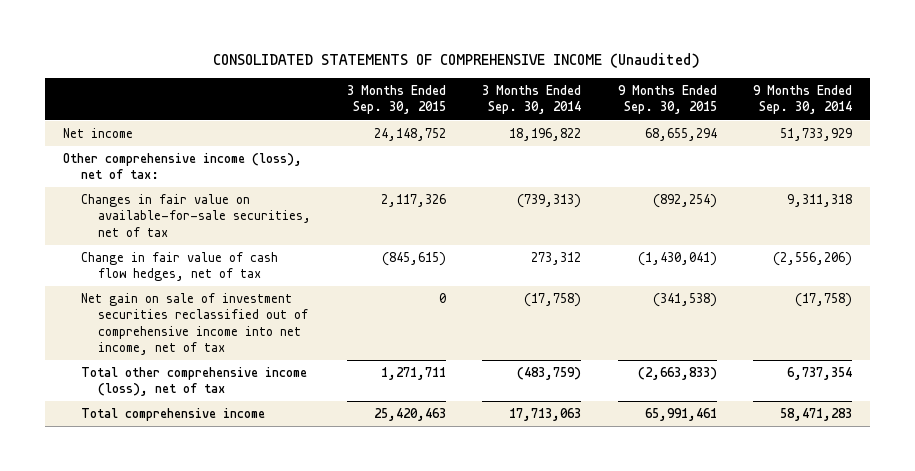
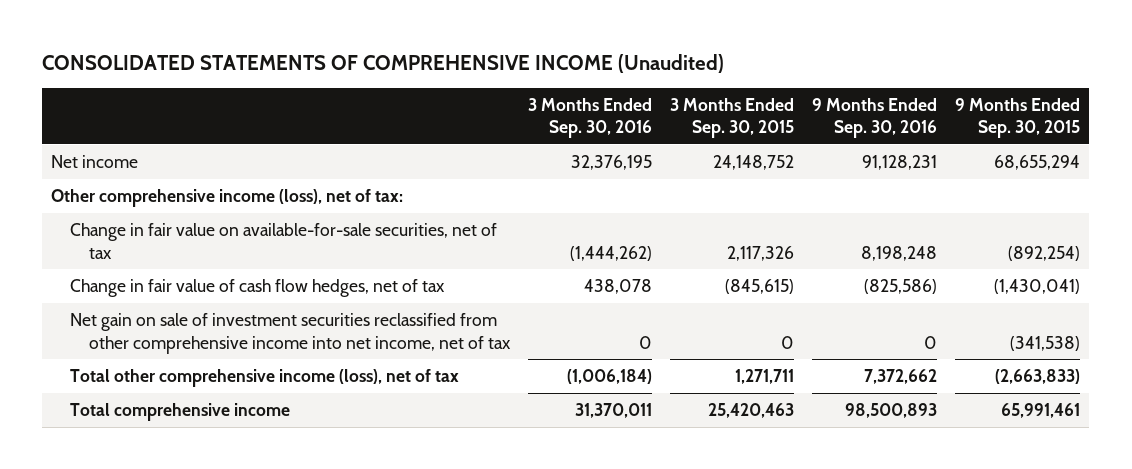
[482,85,582,115] 3 Months Ended Sep. 30, 2014 -> none
[752,85,852,115] 9 Months Ended Sep. 30, 2014 -> none
none -> [528,97,653,139] 3 Months Ended Sep. 30, 2016
none -> [812,97,938,139] 9 Months Ended Sep. 30, 2016
[80,194,312,237] Changes in fair value on available-for-sale securities, net of tax -> [70,223,498,259] Change in fair value on available-for-sale securities, net of tax
[80,293,309,355] Net gain on sale of investment securities reclassified out of comprehensive income into net income, net of tax -> [70,313,511,354] Net gain on sale of investment securities reclassified from other comprehensive income into net income, net of tax

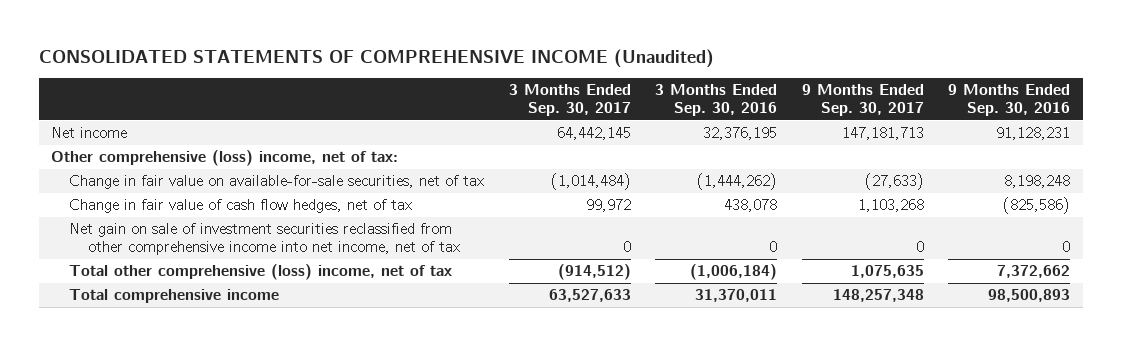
[670,97,795,139] 3 Months Ended Sep. 30, 2015 -> none
[955,97,1081,139] 9 Months Ended Sep. 30, 2015 -> none
none -> [508,84,631,117] 3 Months Ended Sep. 30, 2017
none -> [801,84,924,117] 9 Months Ended Sep. 30, 2017
[51,189,404,208] Other comprehensive income (loss), net of tax: -> [51,150,399,167] Other comprehensive (loss) income, net of tax:
[70,369,460,388] Total other comprehensive income (loss), net of tax -> [69,264,453,281] Total other comprehensive (loss) income, net of tax

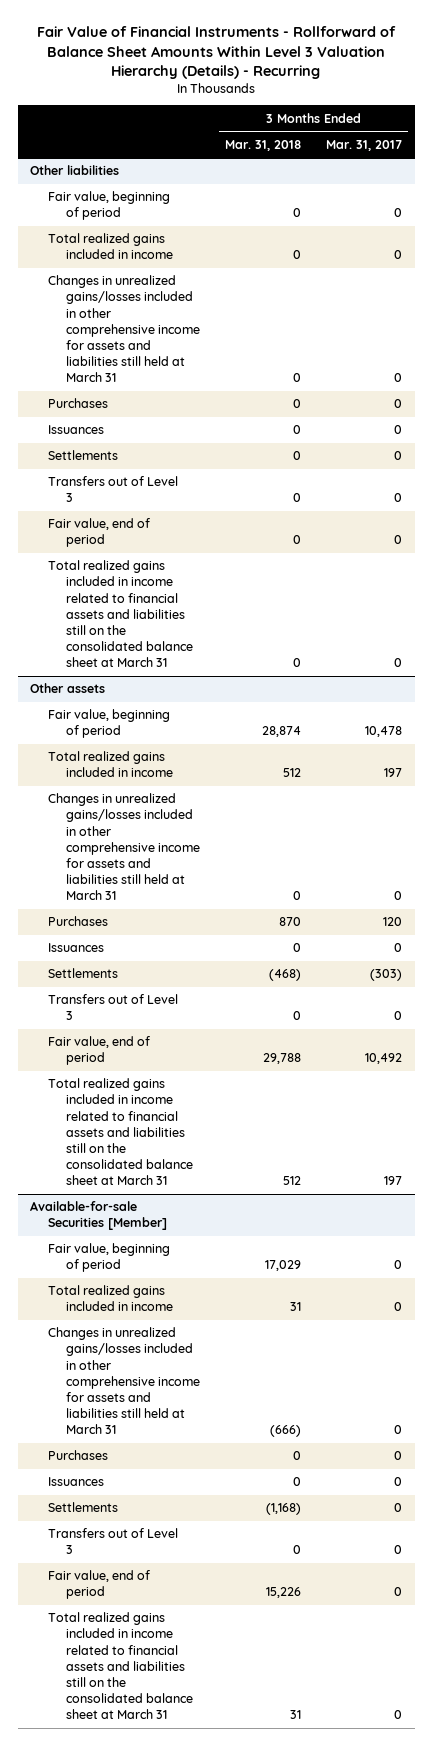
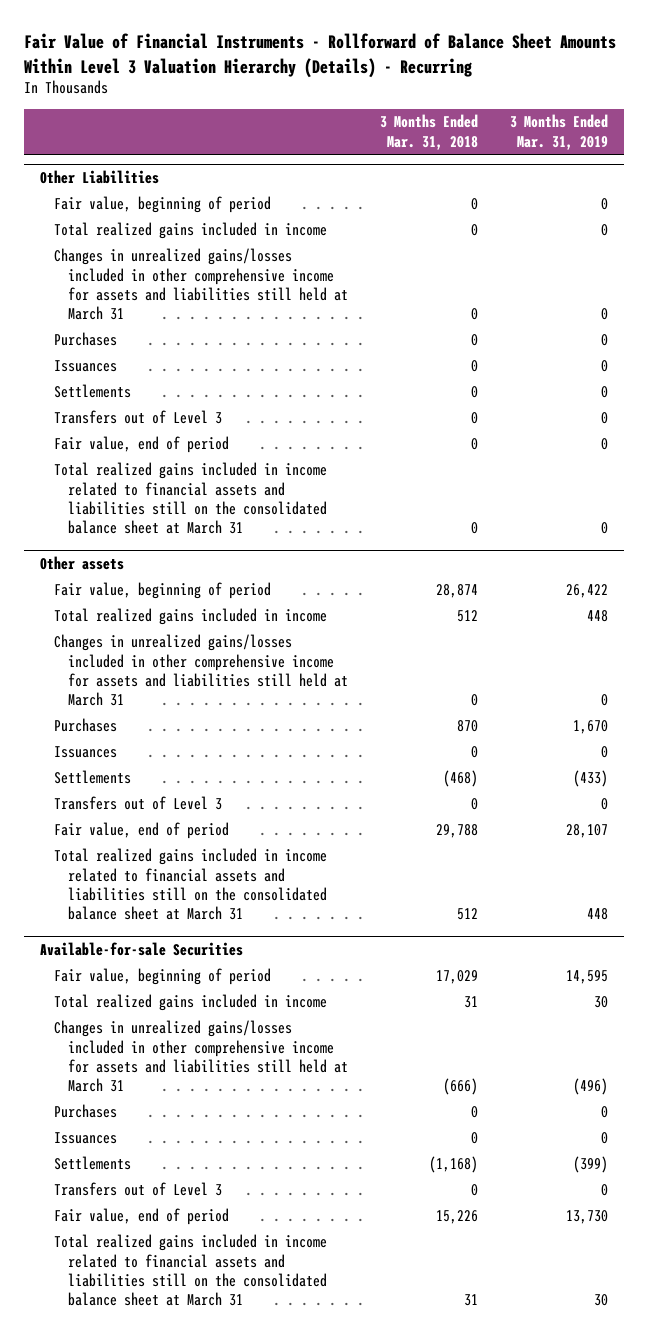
[326,139,403,151] Mar. 31, 2017 -> none
none -> [510,114,609,150] 3 Months Ended Mar. 31, 2019
[30,165,120,176] Other liabilities -> [40,170,160,185] Other Liabilities
[30,1201,168,1231] Available-for-sale Securities [Member] -> [40,942,244,957] Available-for-sale Securities

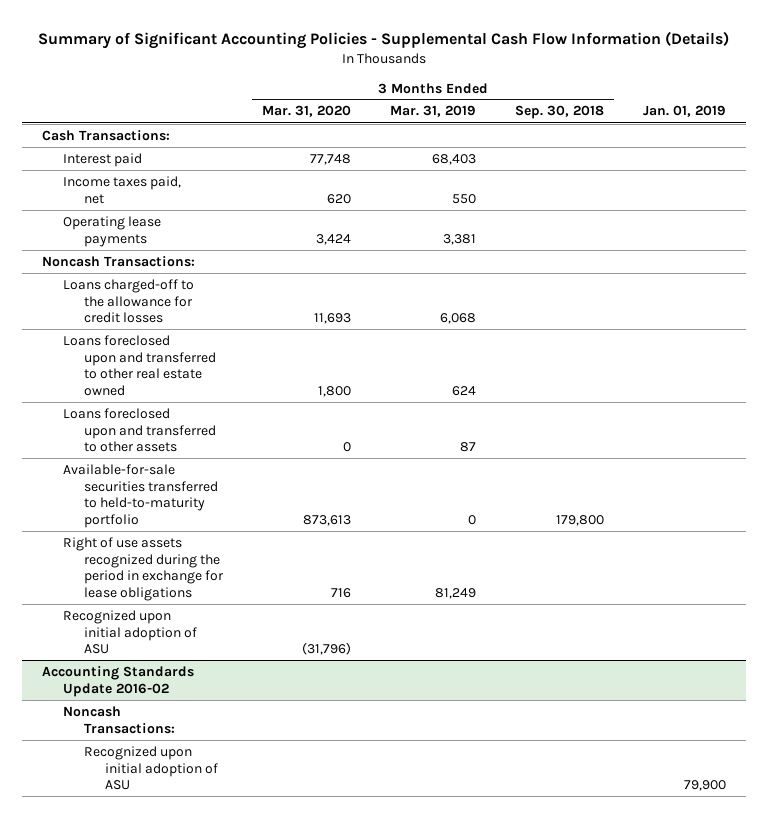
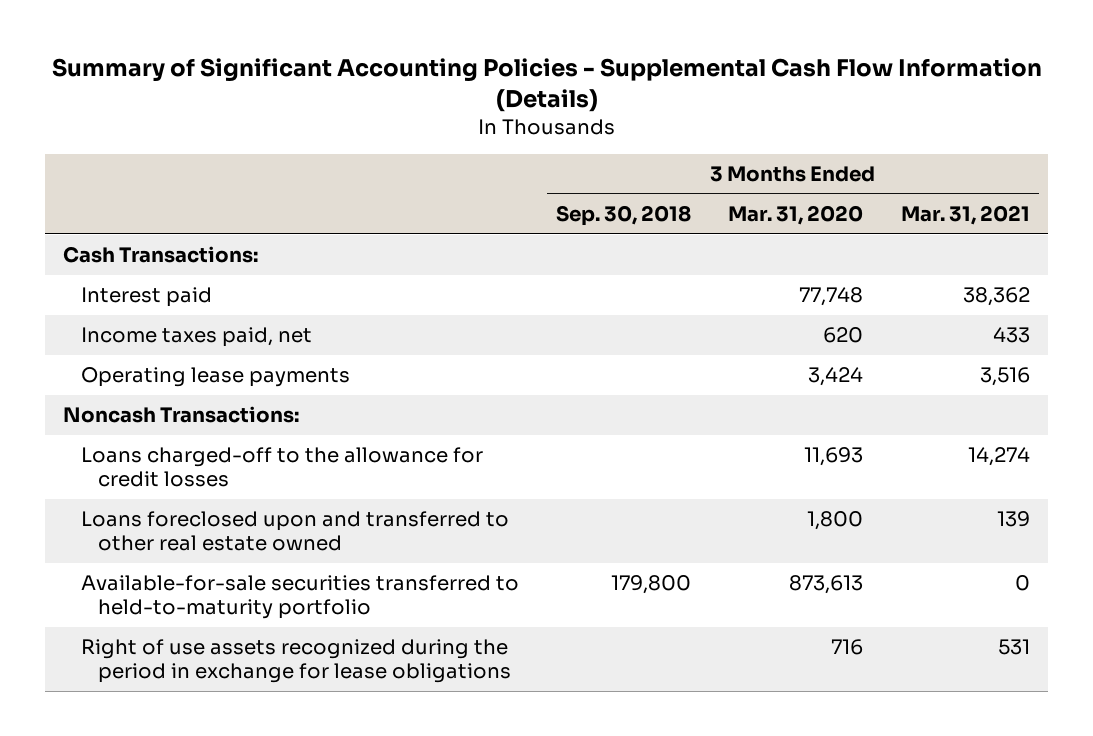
[389,105,476,118] Mar. 31, 2019 -> none
[643,105,727,118] Jan. 01, 2019 -> none
none -> [900,205,1030,226] Mar. 31, 2021
[62,407,216,453] Loans foreclosed upon and transferred to other assets -> none
[62,609,197,655] Recognized upon initial adoption of ASU -> none
[42,665,195,697] Accounting Standards Update 2016-02 -> none
[62,705,175,734] Noncash Transactions: -> none
[83,745,218,791] Recognized upon initial adoption of ASU -> none

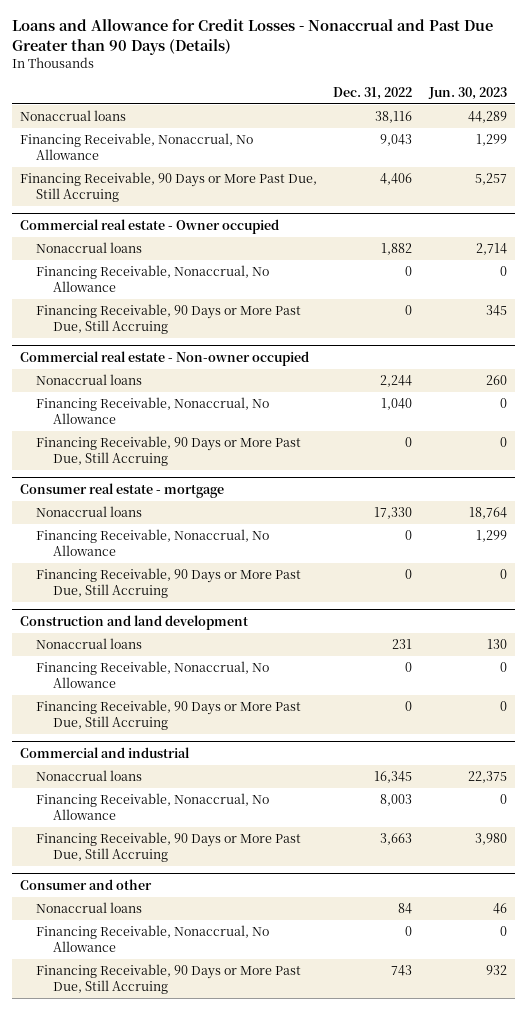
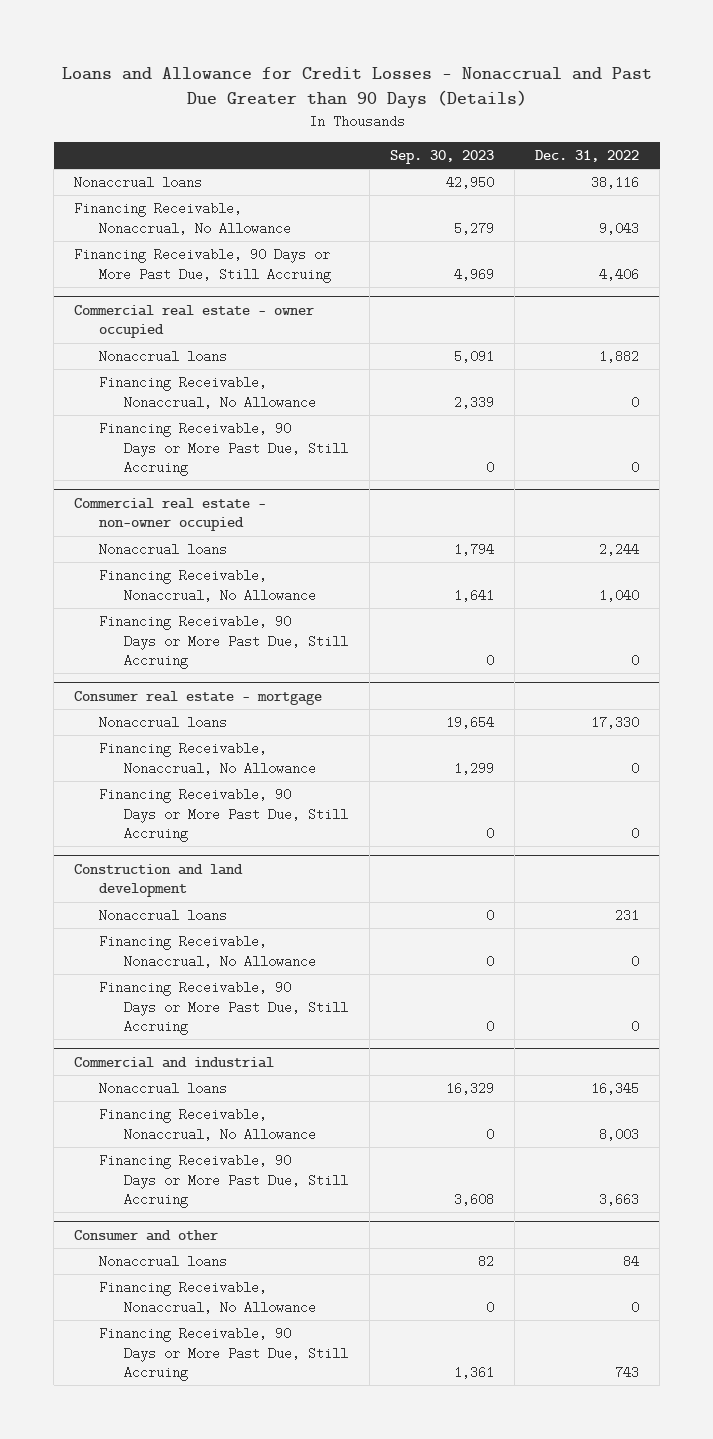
[427,86,507,100] Jun. 30, 2023 -> none
none -> [389,150,494,165] Sep. 30, 2023
[19,219,279,235] Commercial real estate - Owner occupied -> [74,304,315,339] Commercial real estate - owner occupied
[19,351,309,367] Commercial real estate - Non-owner occupied -> [74,497,267,532] Commercial real estate - non-owner occupied

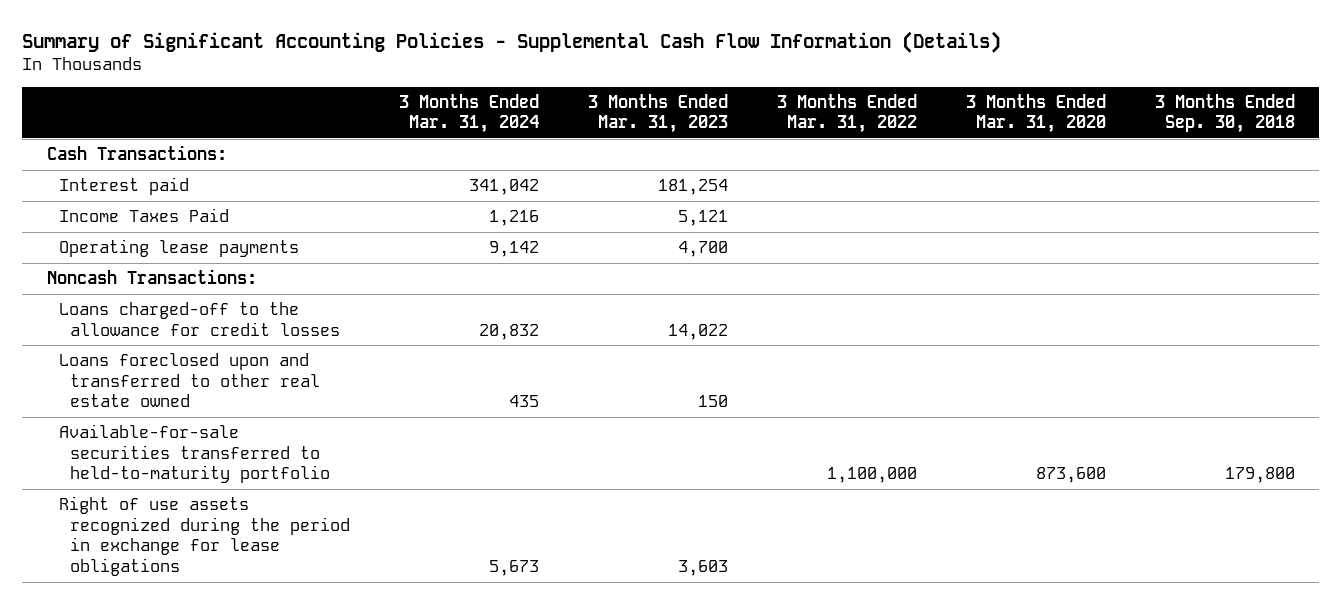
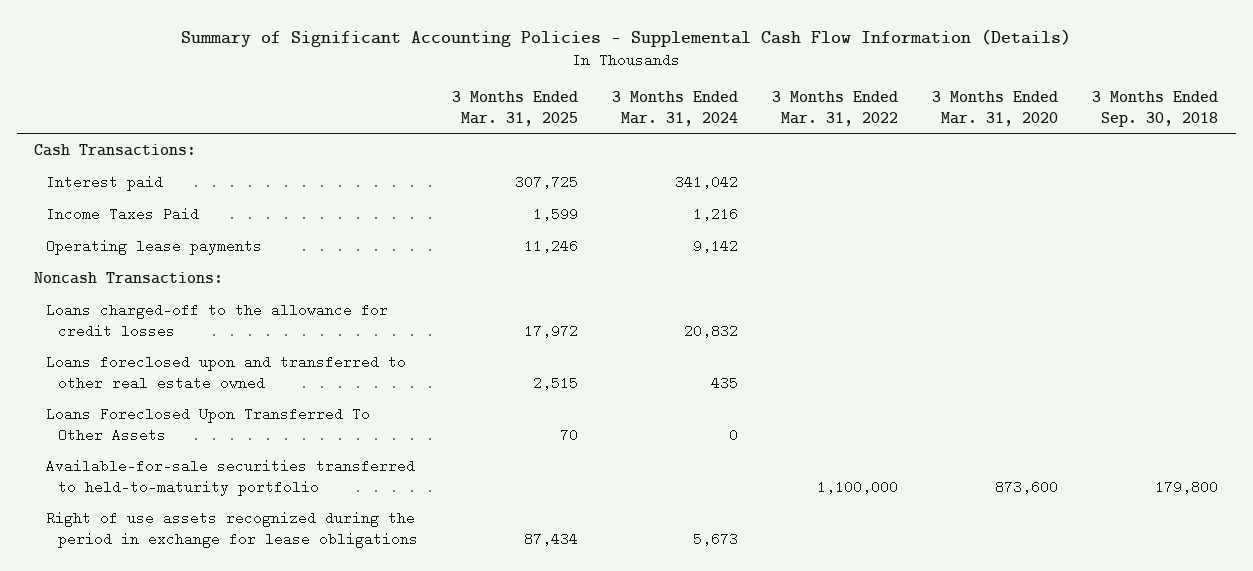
[588,93,729,134] 3 Months Ended Mar. 31, 2023 -> none
none -> [452,91,579,126] 3 Months Ended Mar. 31, 2025
none -> [46,406,371,442] Loans Foreclosed Upon Transferred To Other Assets

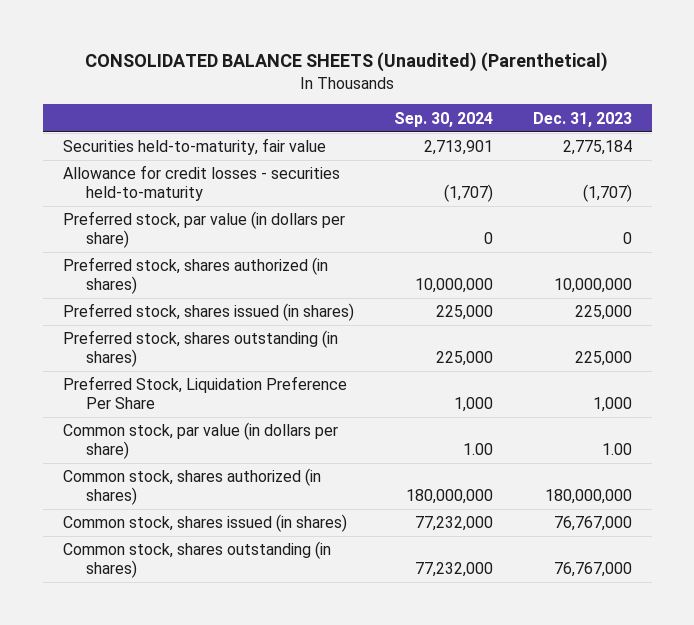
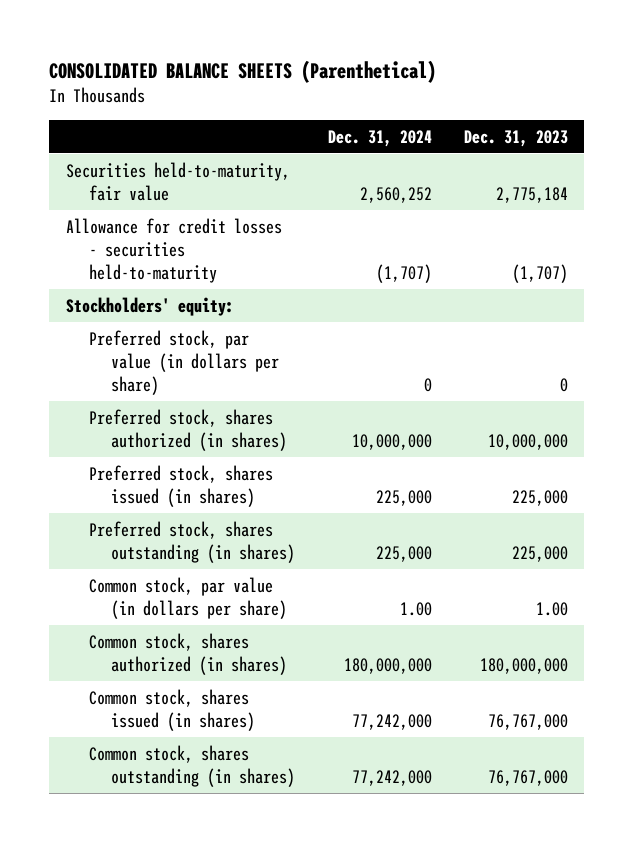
[85,52,609,73] CONSOLIDATED BALANCE SHEETS (Unaudited) (Parenthetical) -> [49,59,437,83] CONSOLIDATED BALANCE SHEETS (Parenthetical)
[393,111,493,127] Sep. 30, 2024 -> none
none -> [327,129,432,147] Dec. 31, 2024
none -> [65,296,234,316] Stockholders' equity:
[62,376,347,409] Preferred Stock, Liquidation Preference Per Share -> none

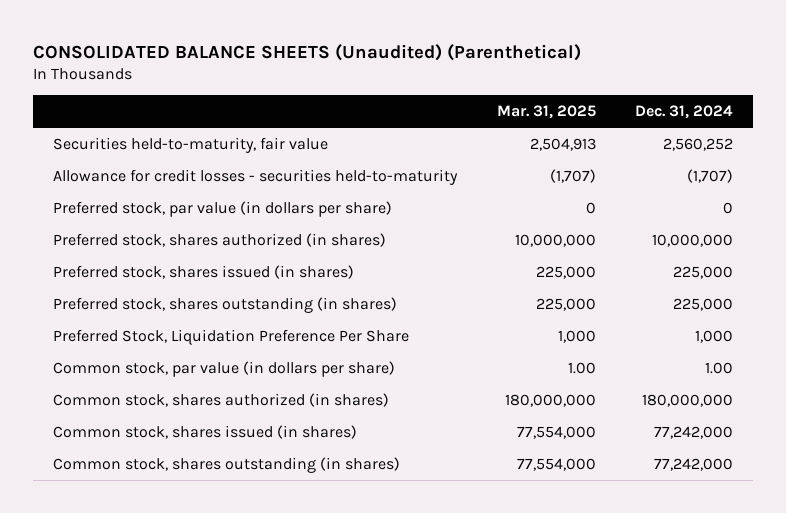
[49,59,437,83] CONSOLIDATED BALANCE SHEETS (Parenthetical) -> [33,43,582,61] CONSOLIDATED BALANCE SHEETS (Unaudited) (Parenthetical)
[464,129,569,147] Dec. 31, 2023 -> none
none -> [496,105,596,120] Mar. 31, 2025
[65,296,234,316] Stockholders' equity: -> none
none -> [52,329,409,346] Preferred Stock, Liquidation Preference Per Share

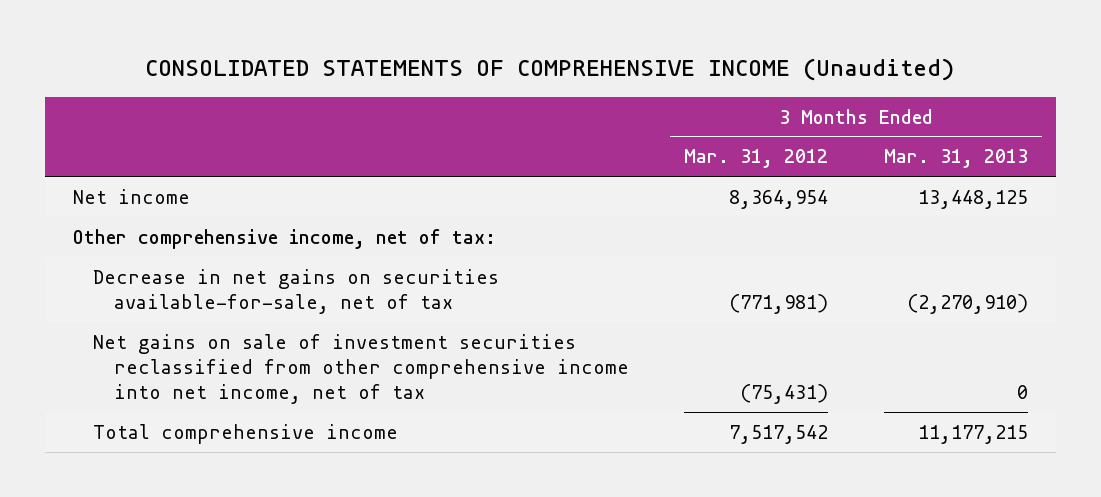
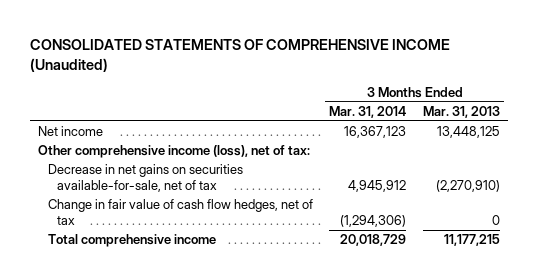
[684,149,829,169] Mar. 31, 2012 -> none
none -> [329,105,407,118] Mar. 31, 2014
[72,228,496,249] Other comprehensive income, net of tax: -> [38,145,311,159] Other comprehensive income (loss), net of tax:
[93,333,629,404] Net gains on sale of investment securities reclassified from other comprehensive income into net income, net of tax -> none
none -> [47,199,313,225] Change in fair value of cash flow hedges, net of tax

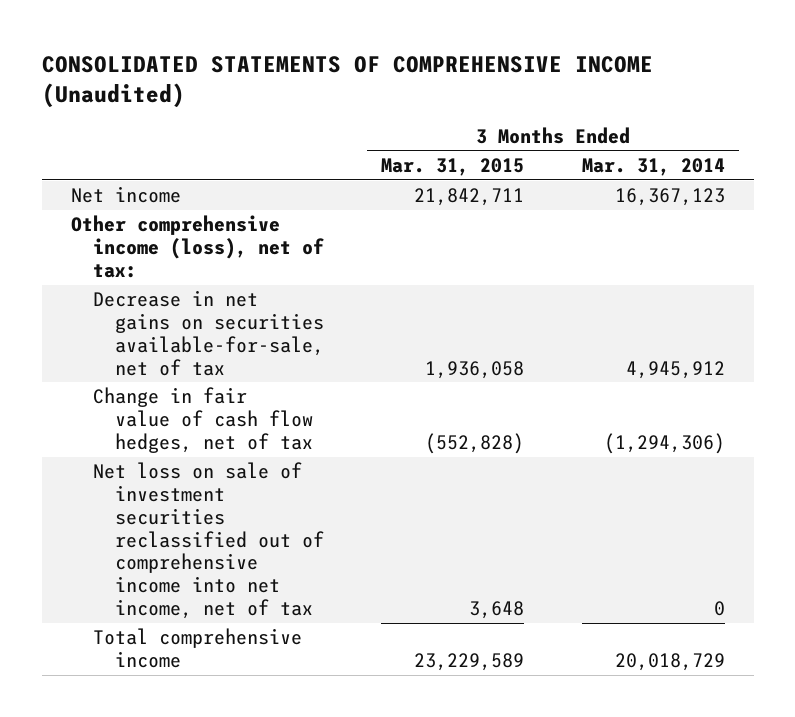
[422,105,500,118] Mar. 31, 2013 -> none
none -> [381,157,525,176] Mar. 31, 2015
none -> [92,462,324,619] Net loss on sale of investment securities reclassified out of comprehensive income into net income, net of tax

